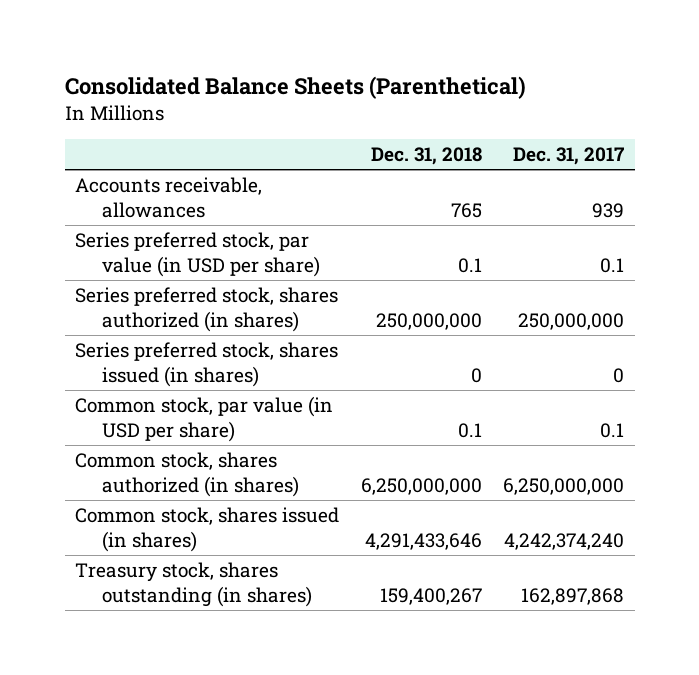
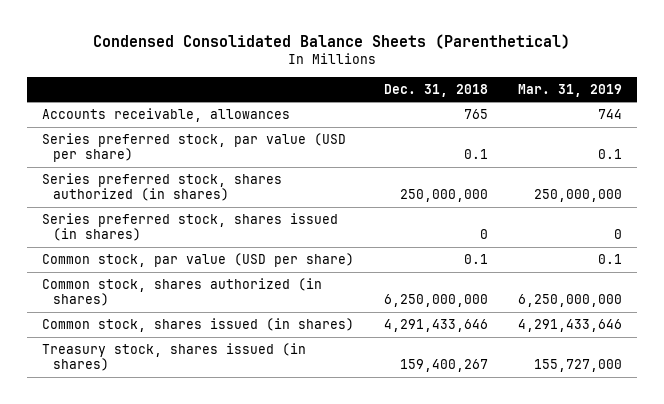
[64,76,526,100] Consolidated Balance Sheets (Parenthetical) -> [93,34,571,50] Condensed Consolidated Balance Sheets (Parenthetical)
[513,146,625,165] Dec. 31, 2017 -> none
none -> [517,83,622,97] Mar. 31, 2019
[75,231,320,277] Series preferred stock, par value (in USD per share) -> [42,132,347,163] Series preferred stock, par value (USD per share)
[75,395,334,442] Common stock, par value (in USD per share) -> [42,252,355,267] Common stock, par value (USD per share)
[75,561,312,607] Treasury stock, shares outstanding (in shares) -> [42,342,307,372] Treasury stock, shares issued (in shares)

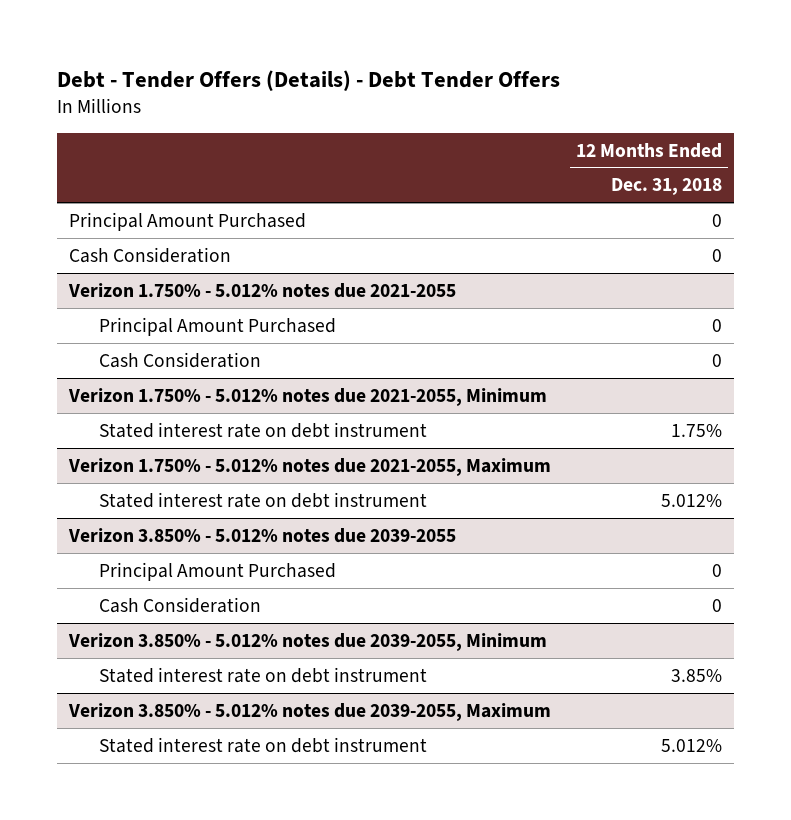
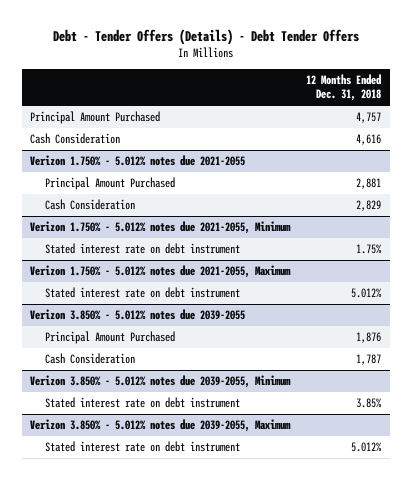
[711,213,722,227] 0 -> [356,112,382,124] 4,757
[711,248,722,262] 0 -> [356,134,382,146] 4,616
[711,318,722,332] 0 -> [356,178,382,190] 2,881
[711,353,722,367] 0 -> [356,200,382,212] 2,829
[711,563,722,577] 0 -> [356,332,382,344] 1,876
[711,598,722,612] 0 -> [356,354,382,366] 1,787

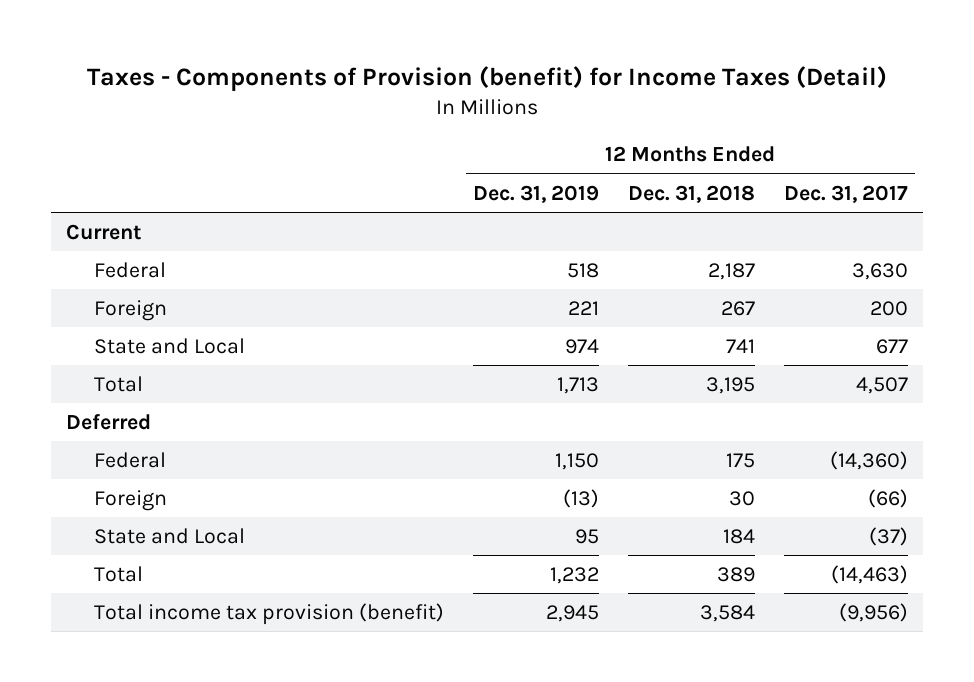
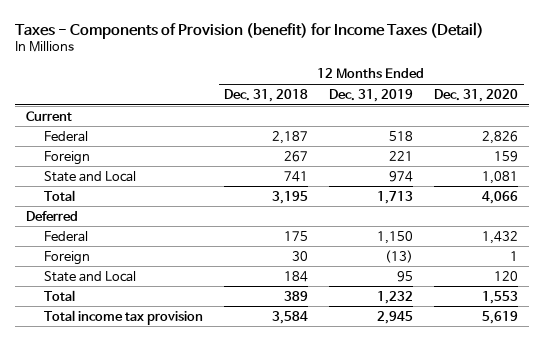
[784,184,909,203] Dec. 31, 2017 -> none
none -> [434,88,519,102] Dec. 31, 2020
[93,603,444,626] Total income tax provision (benefit) -> [43,309,203,325] Total income tax provision

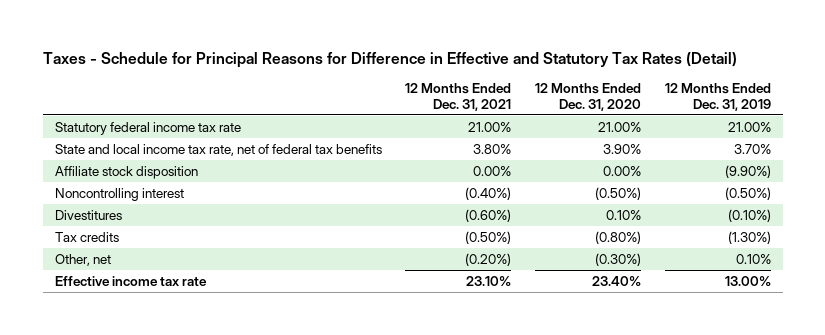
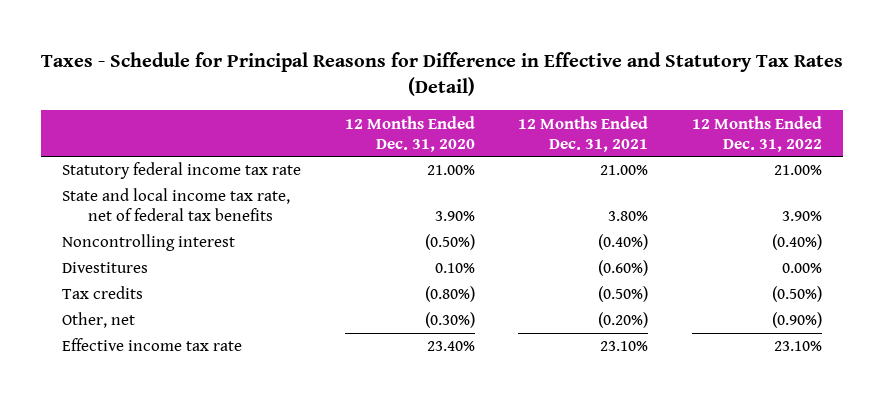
[664,83,771,111] 12 Months Ended Dec. 31, 2019 -> none
none -> [691,115,822,152] 12 Months Ended Dec. 31, 2022
[54,165,198,179] Affiliate stock disposition -> none

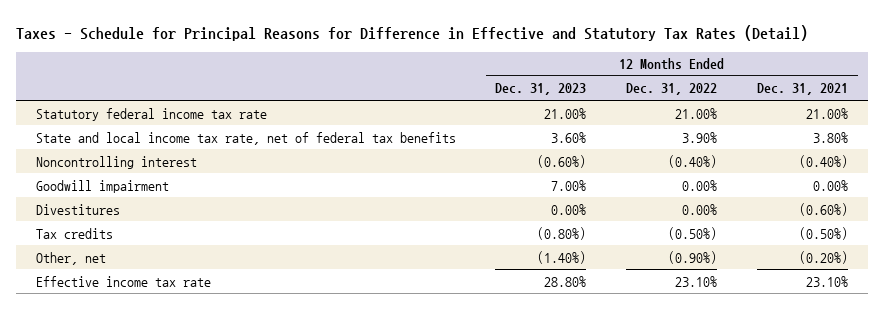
[344,115,475,152] 12 Months Ended Dec. 31, 2020 -> none
none -> [495,83,587,96] Dec. 31, 2023
none -> [35,179,169,193] Goodwill impairment

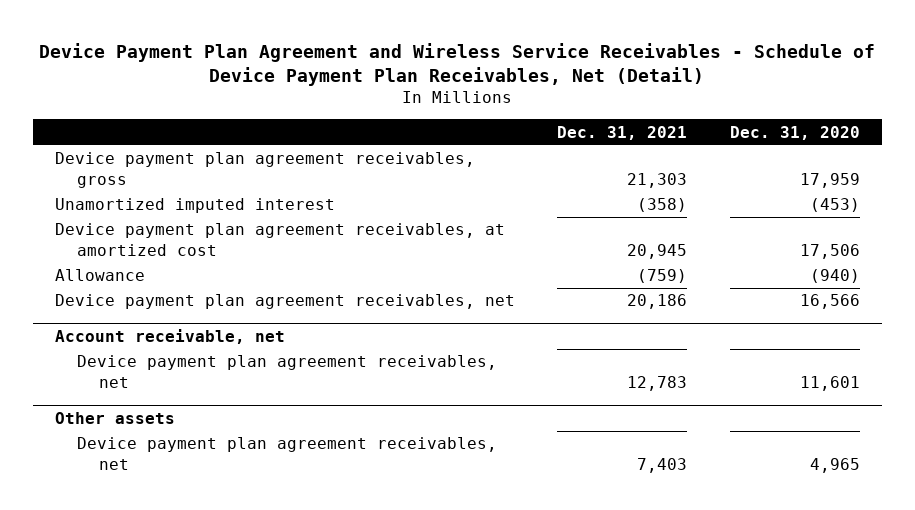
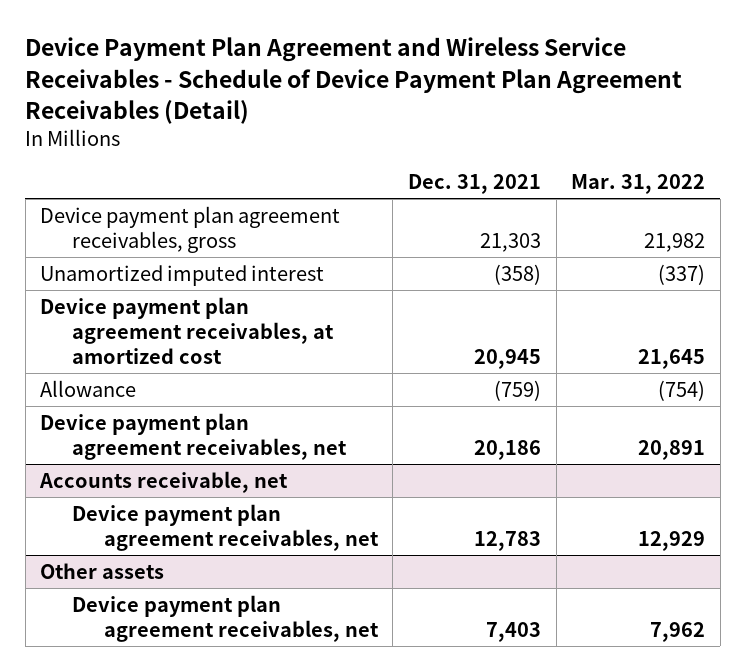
[39,42,876,87] Device Payment Plan Agreement and Wireless Service Receivables - Schedule of Device Payment Plan Receivables, Net (Detail) -> [25,37,683,124] Device Payment Plan Agreement and Wireless Service Receivables - Schedule of Device Payment Plan Agreement Receivables (Detail)
[730,125,861,140] Dec. 31, 2020 -> none
none -> [571,174,706,195] Mar. 31, 2022
[54,328,285,344] Account receivable, net -> [39,470,289,493] Accounts receivable, net

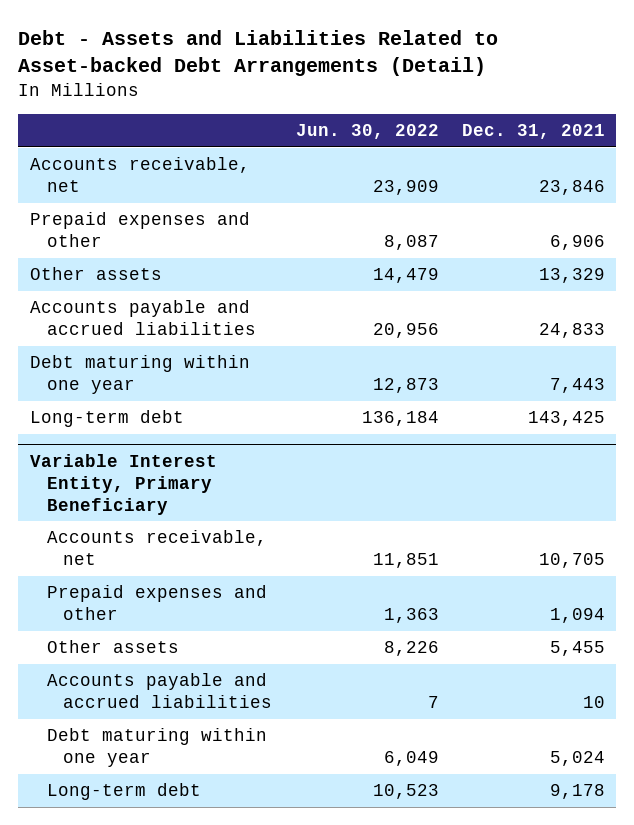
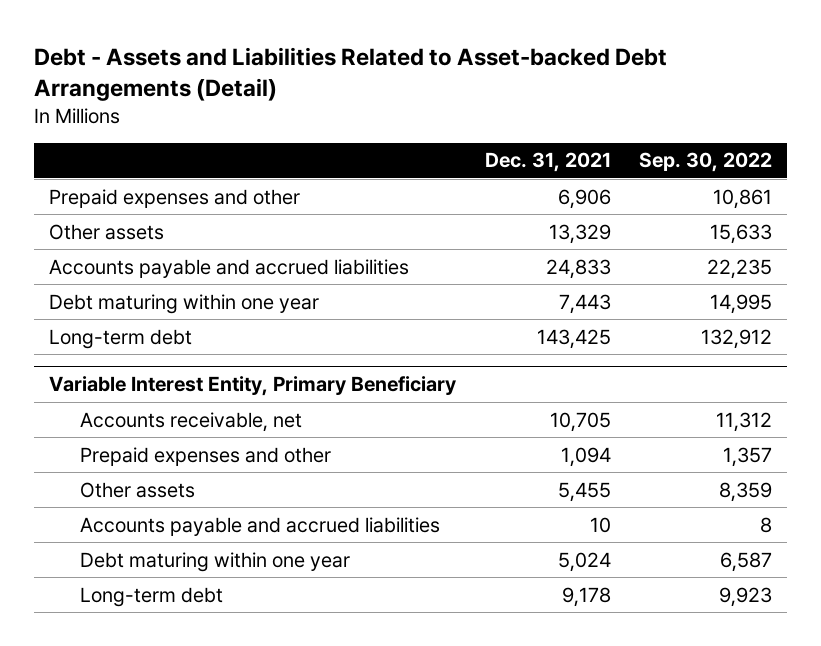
[295,123,439,139] Jun. 30, 2022 -> none
none -> [639,152,773,173] Sep. 30, 2022
[29,157,250,193] Accounts receivable, net -> none

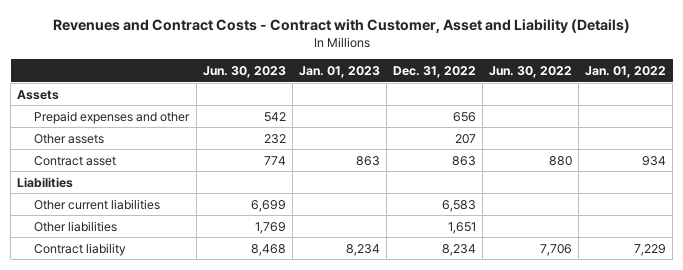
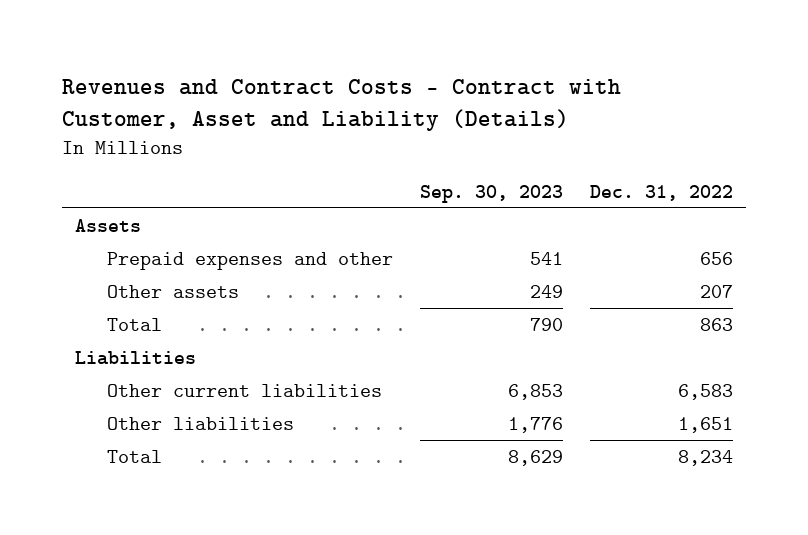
[202,65,286,78] Jun. 30, 2023 -> none
[298,65,380,78] Jan. 01, 2023 -> none
[488,65,572,78] Jun. 30, 2022 -> none
[585,65,667,78] Jan. 01, 2022 -> none
none -> [419,184,563,203] Sep. 30, 2023
[34,155,117,166] Contract asset -> [106,317,162,331] Total
[34,242,127,256] Contract liability -> [106,449,162,463] Total

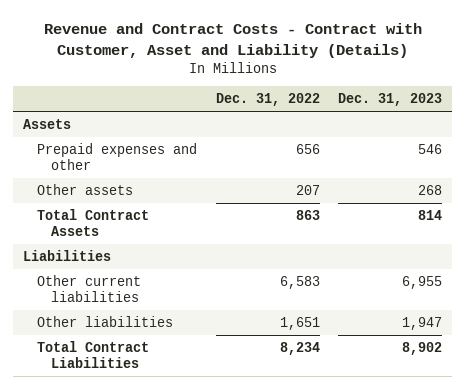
[61,78,621,131] Revenues and Contract Costs - Contract with Customer, Asset and Liability (Details) -> [43,23,422,58] Revenue and Contract Costs - Contract with Customer, Asset and Liability (Details)
[419,184,563,203] Sep. 30, 2023 -> none
none -> [338,93,443,107] Dec. 31, 2023
[106,317,162,331] Total -> [36,209,149,236] Total Contract Assets
[106,449,162,463] Total -> [36,341,149,368] Total Contract Liabilities

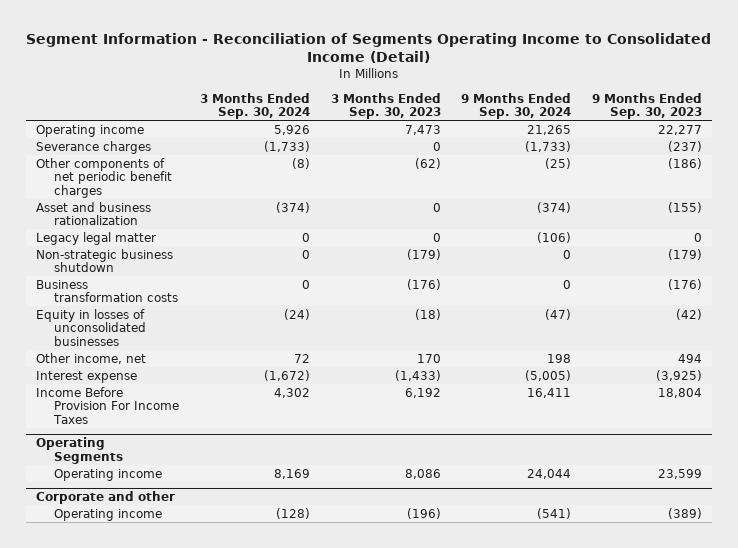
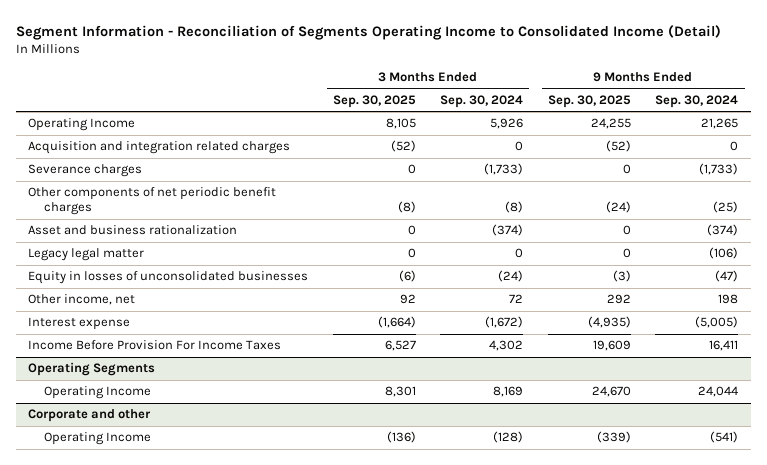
[330,92,441,120] 3 Months Ended Sep. 30, 2023 -> none
[591,92,702,120] 9 Months Ended Sep. 30, 2023 -> none
none -> [332,94,416,108] Sep. 30, 2025
none -> [547,94,631,108] Sep. 30, 2025
[36,124,145,137] Operating income -> [28,118,136,132] Operating Income
none -> [28,141,291,155] Acquisition and integration related charges
[36,248,174,273] Non-strategic business shutdown -> none
[36,279,179,303] Business transformation costs -> none
[54,468,163,481] Operating income -> [43,386,151,400] Operating Income
[54,508,163,521] Operating income -> [43,432,151,446] Operating Income

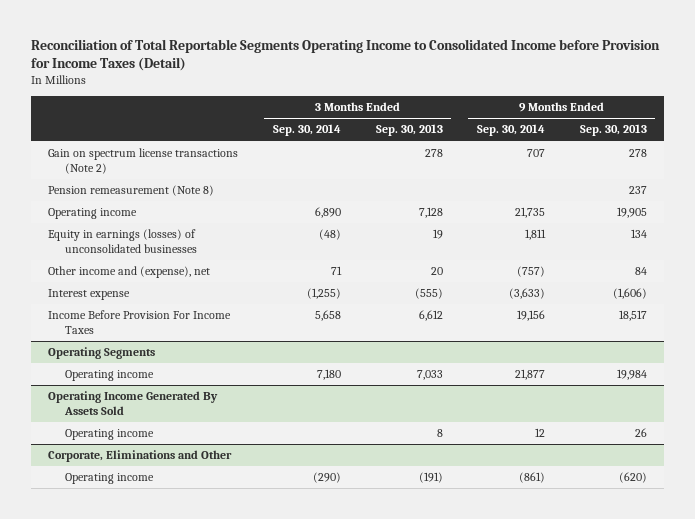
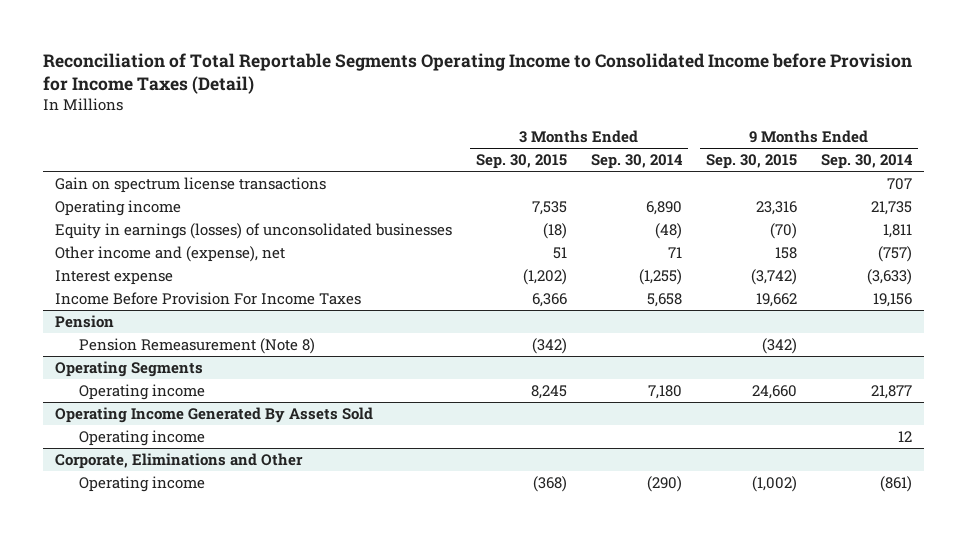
[375,124,443,137] Sep. 30, 2013 -> none
[579,124,647,137] Sep. 30, 2013 -> none
none -> [476,154,568,170] Sep. 30, 2015
none -> [706,154,798,170] Sep. 30, 2015
[48,185,215,197] Pension remeasurement (Note 8) -> none
[48,148,239,174] Gain on spectrum license transactions (Note 2) -> [55,176,327,193] Gain on spectrum license transactions
none -> [55,314,115,328] Pension
none -> [78,337,315,354] Pension Remeasurement (Note 8)

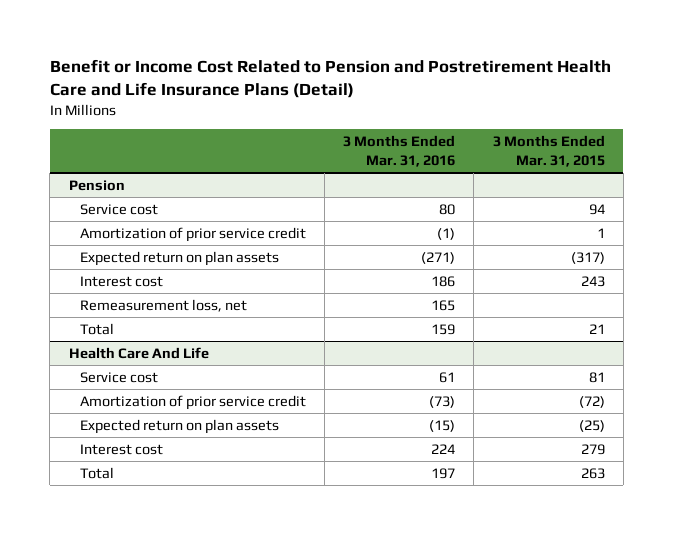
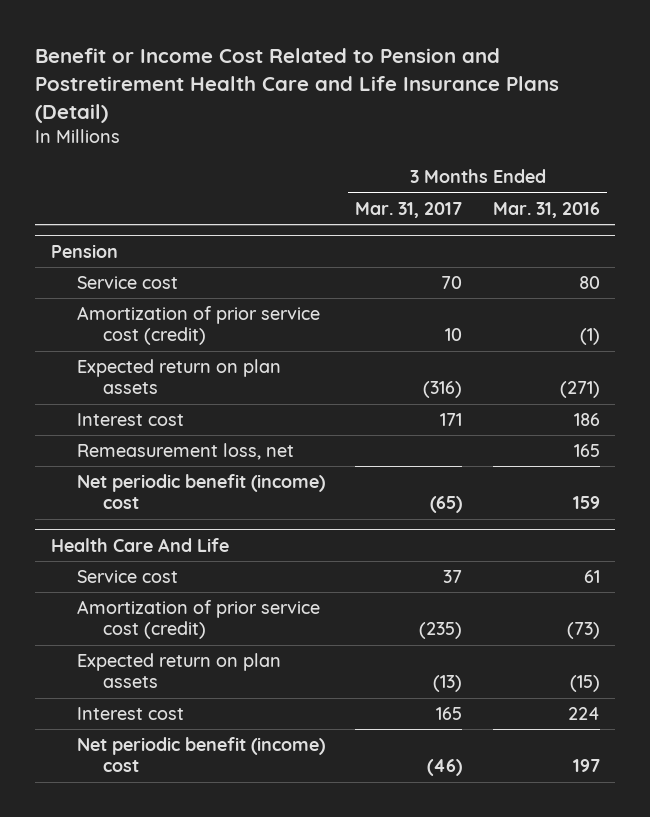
[492,134,605,167] 3 Months Ended Mar. 31, 2015 -> none
none -> [355,201,463,218] Mar. 31, 2017
[79,226,306,242] Amortization of prior service credit -> [76,306,320,346] Amortization of prior service cost (credit)
[79,322,114,335] Total -> [76,474,325,510] Net periodic benefit (income) cost
[79,394,306,410] Amortization of prior service credit -> [76,600,320,640] Amortization of prior service cost (credit)
[79,466,114,479] Total -> [76,737,325,773] Net periodic benefit (income) cost

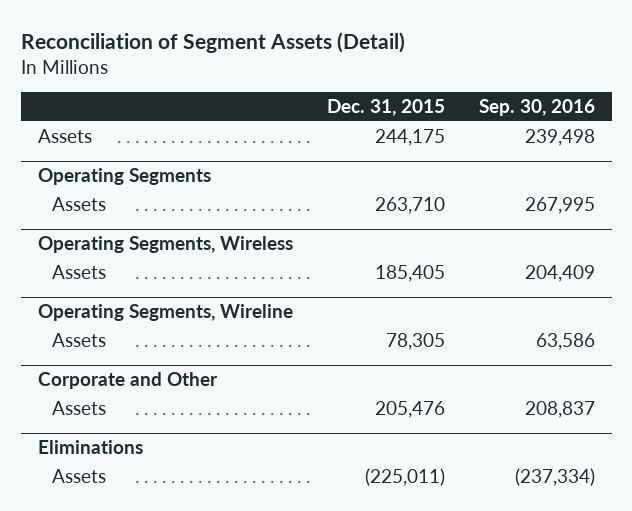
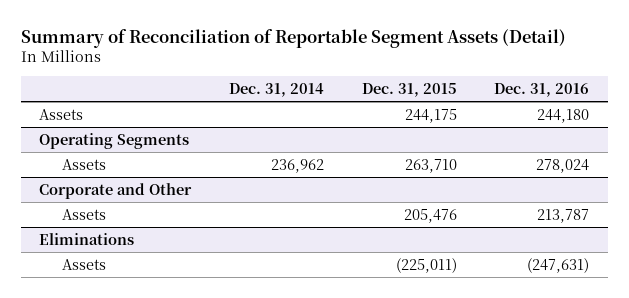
[20,32,405,54] Reconciliation of Segment Assets (Detail) -> [20,28,566,48] Summary of Reconciliation of Reportable Segment Assets (Detail)
[478,99,595,117] Sep. 30, 2016 -> none
none -> [228,82,324,97] Dec. 31, 2014
none -> [494,82,590,97] Dec. 31, 2016
[37,236,293,254] Operating Segments, Wireless -> none
[51,264,106,279] Assets -> none
[37,304,293,322] Operating Segments, Wireline -> none
[51,332,106,347] Assets -> none

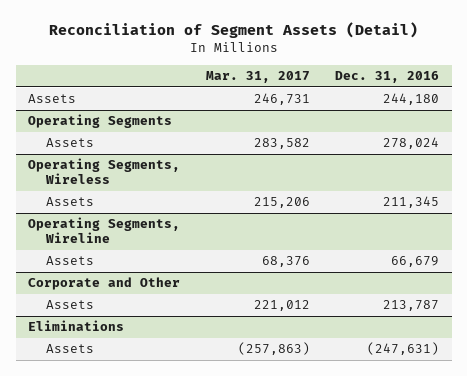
[20,28,566,48] Summary of Reconciliation of Reportable Segment Assets (Detail) -> [48,22,418,39] Reconciliation of Segment Assets (Detail)
[228,82,324,97] Dec. 31, 2014 -> none
[361,82,457,97] Dec. 31, 2015 -> none
none -> [205,71,310,84] Mar. 31, 2017
none -> [28,158,181,185] Operating Segments, Wireless
none -> [46,197,95,207] Assets
none -> [28,217,181,244] Operating Segments, Wireline
none -> [46,256,95,266] Assets

